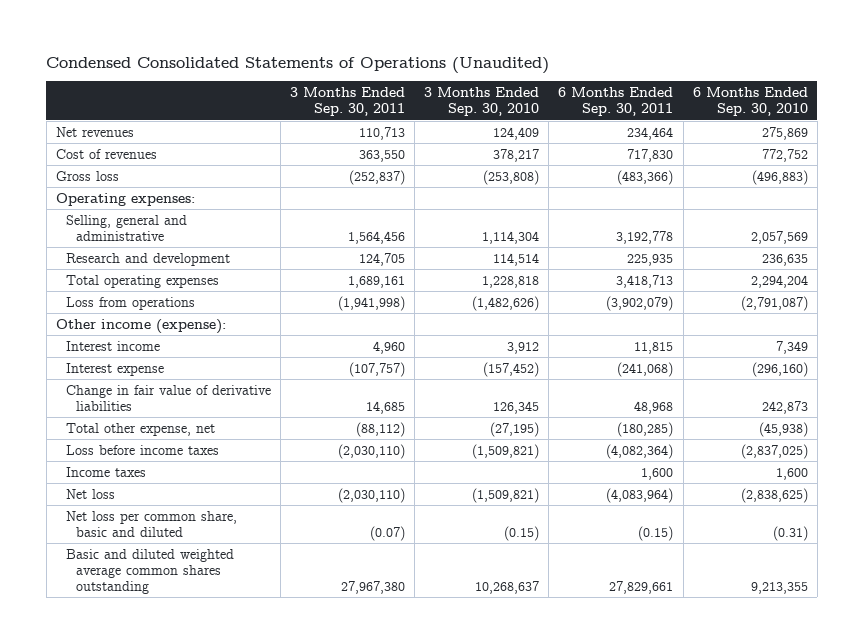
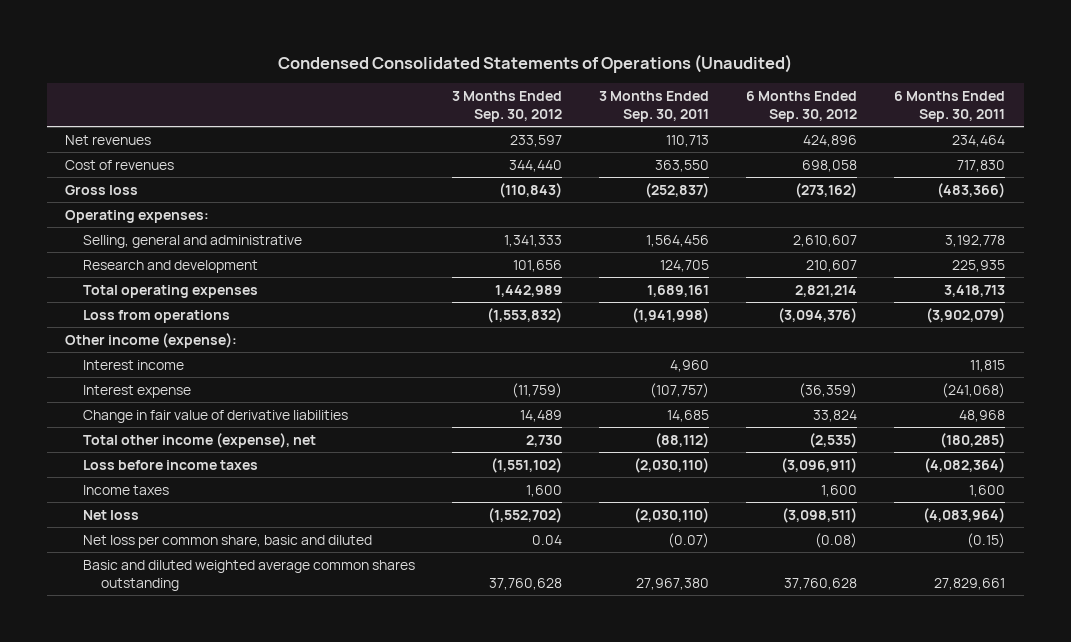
[424,87,540,117] 3 Months Ended Sep. 30, 2010 -> none
[692,87,808,117] 6 Months Ended Sep. 30, 2010 -> none
none -> [452,90,563,122] 3 Months Ended Sep. 30, 2012
none -> [746,90,858,122] 6 Months Ended Sep. 30, 2012
[65,422,215,436] Total other expense, net -> [83,432,317,448] Total other income (expense), net

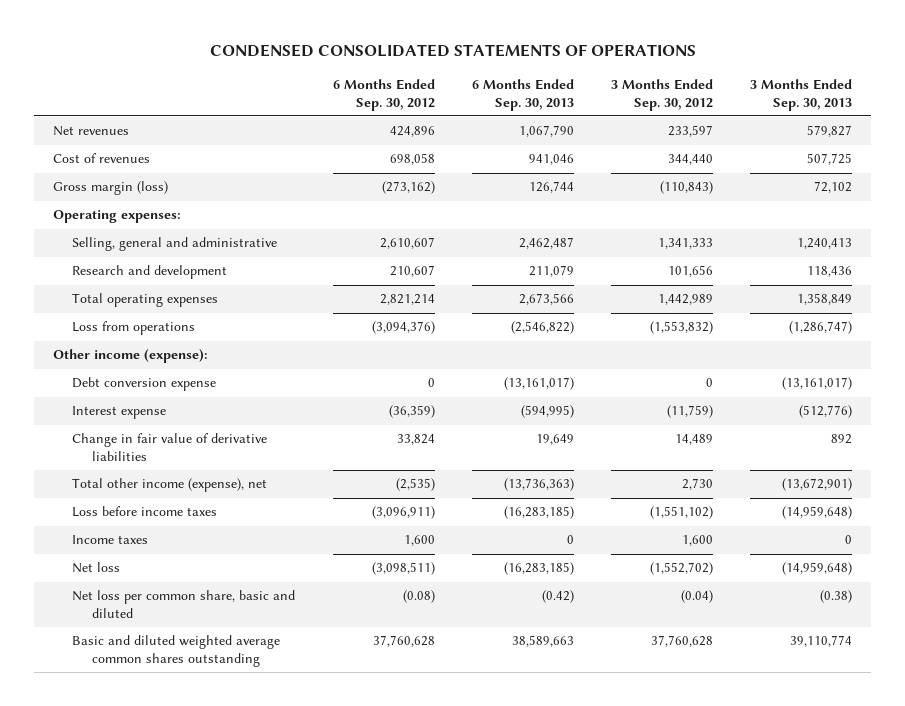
[278,53,793,73] Condensed Consolidated Statements of Operations (Unaudited) -> [209,44,696,58] CONDENSED CONSOLIDATED STATEMENTS OF OPERATIONS
[599,90,710,122] 3 Months Ended Sep. 30, 2011 -> none
[894,90,1006,122] 6 Months Ended Sep. 30, 2011 -> none
none -> [471,78,574,111] 6 Months Ended Sep. 30, 2013
none -> [750,78,853,111] 3 Months Ended Sep. 30, 2013
[65,184,139,195] Gross loss -> [52,181,168,196] Gross margin (loss)
[83,359,185,370] Interest income -> none
none -> [72,377,217,392] Debt conversion expense
[532,534,563,545] 0.04 -> [680,590,713,604] (0.04)

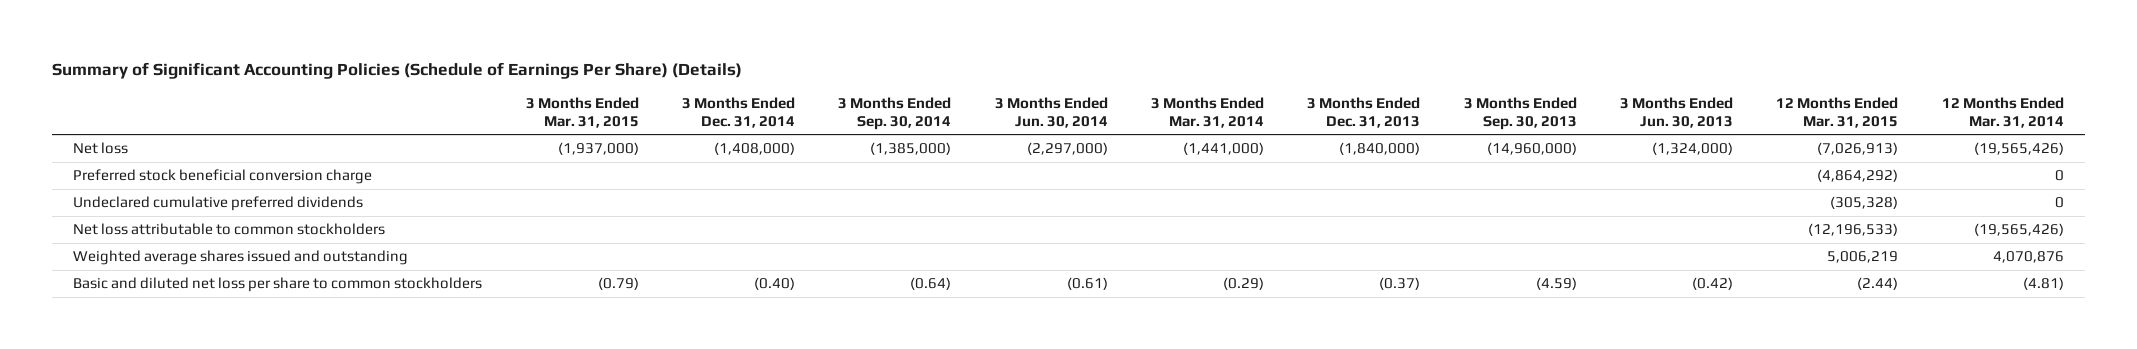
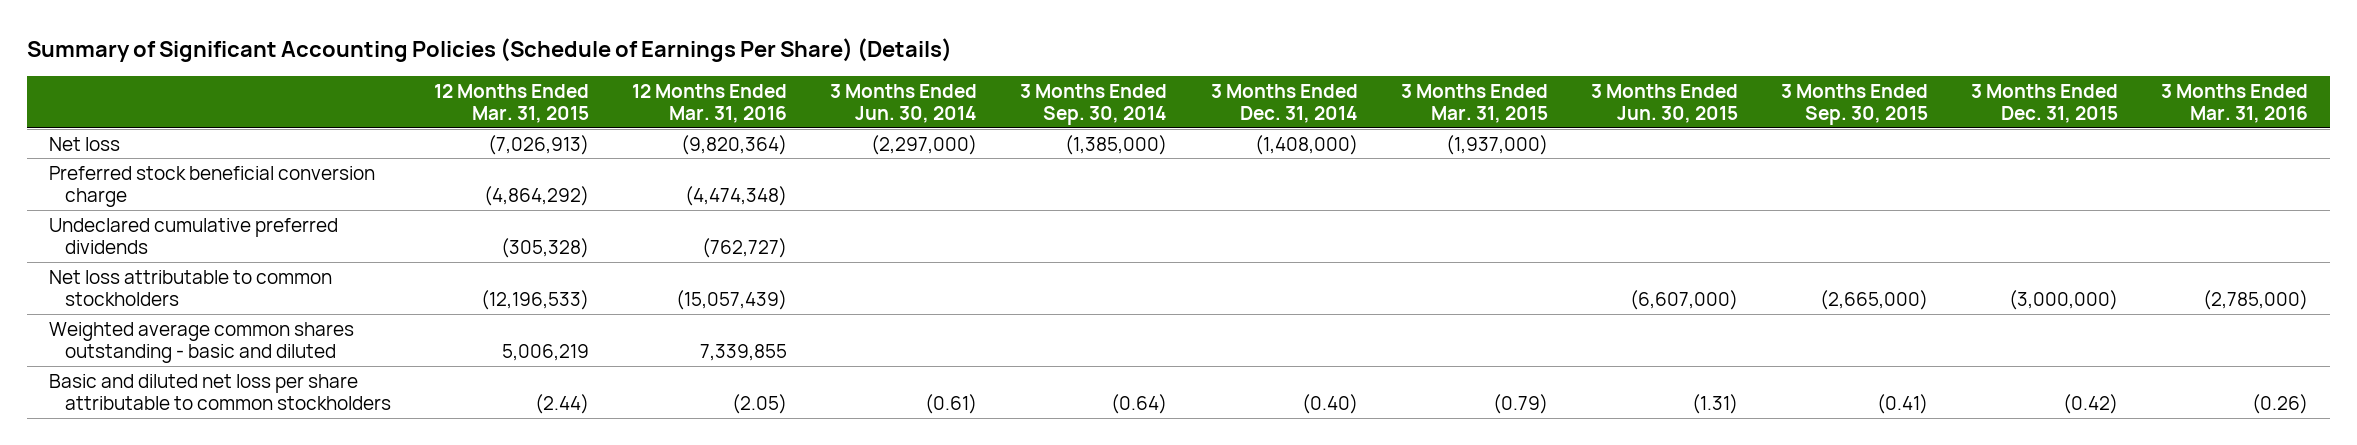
[1150,96,1264,128] 3 Months Ended Mar. 31, 2014 -> none
[1307,96,1421,128] 3 Months Ended Dec. 31, 2013 -> none
[1463,96,1577,130] 3 Months Ended Sep. 30, 2013 -> none
[1619,96,1733,128] 3 Months Ended Jun. 30, 2013 -> none
[1941,96,2064,128] 12 Months Ended Mar. 31, 2014 -> none
none -> [632,83,788,124] 12 Months Ended Mar. 31, 2016
none -> [1590,83,1738,124] 3 Months Ended Jun. 30, 2015
none -> [1781,83,1929,126] 3 Months Ended Sep. 30, 2015
none -> [1971,83,2119,124] 3 Months Ended Dec. 31, 2015
none -> [2161,83,2309,124] 3 Months Ended Mar. 31, 2016
[73,250,409,266] Weighted average shares issued and outstanding -> [48,321,354,364] Weighted average common shares outstanding - basic and diluted
[73,277,483,293] Basic and diluted net loss per share to common stockholders -> [48,373,391,411] Basic and diluted net loss per share attributable to common stockholders

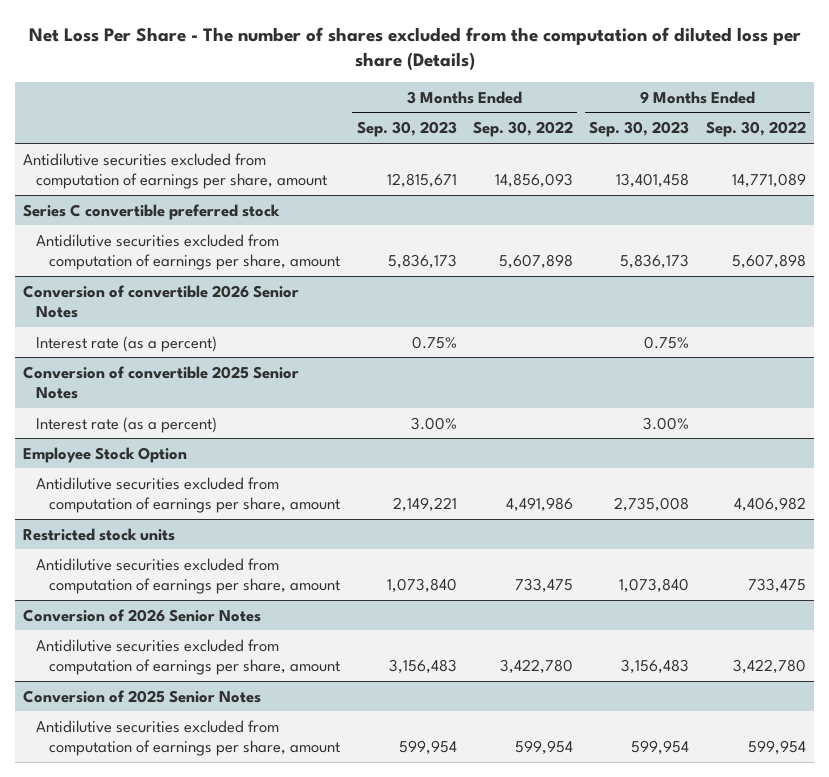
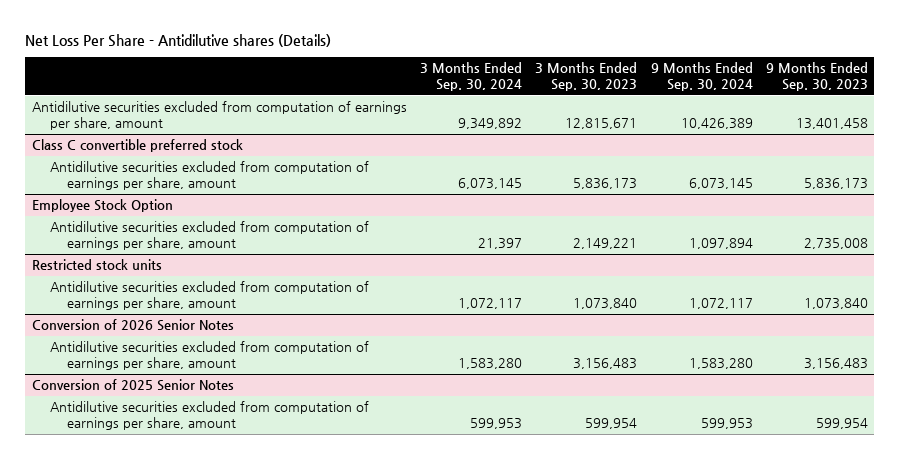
[28,26,801,70] Net Loss Per Share - The number of shares excluded from the computation of diluted loss per share (Details) -> [25,33,332,47] Net Loss Per Share - Antidilutive shares (Details)
[472,121,573,138] Sep. 30, 2022 -> none
[705,121,806,138] Sep. 30, 2022 -> none
none -> [420,62,523,92] 3 Months Ended Sep. 30, 2024
none -> [650,62,753,92] 9 Months Ended Sep. 30, 2024
[23,203,281,220] Series C convertible preferred stock -> [32,139,244,153] Class C convertible preferred stock
[23,284,300,318] Conversion of convertible 2026 Senior Notes -> none
[36,335,218,352] Interest rate (as a percent) -> none
[23,365,300,399] Conversion of convertible 2025 Senior Notes -> none
[36,416,218,433] Interest rate (as a percent) -> none

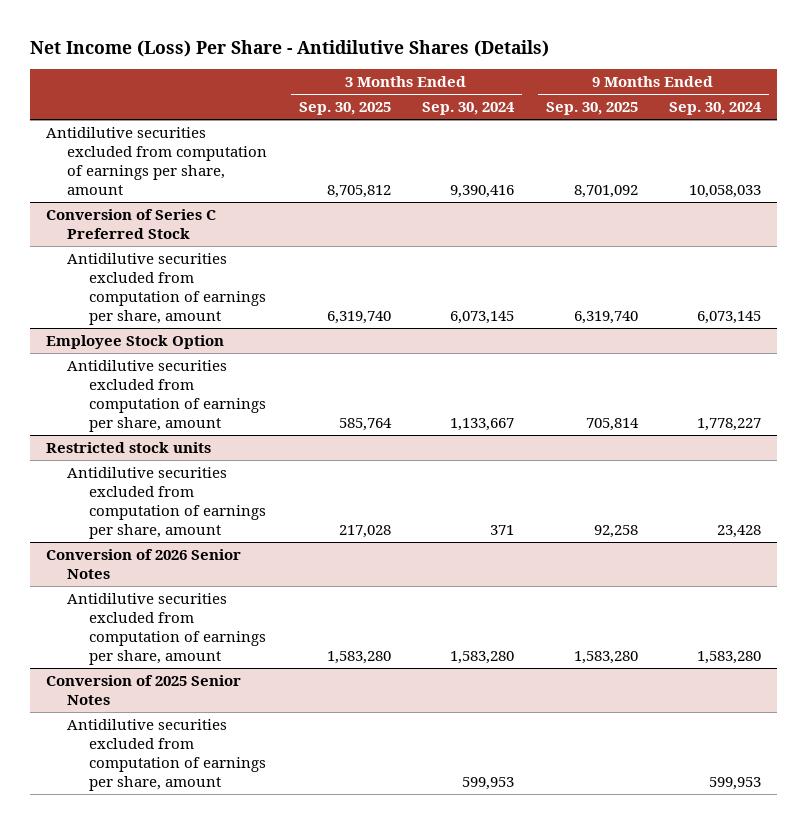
[25,33,332,47] Net Loss Per Share - Antidilutive shares (Details) -> [30,39,550,57] Net Income (Loss) Per Share - Antidilutive Shares (Details)
[535,62,638,92] 3 Months Ended Sep. 30, 2023 -> none
[765,62,868,92] 9 Months Ended Sep. 30, 2023 -> none
none -> [298,102,391,116] Sep. 30, 2025
none -> [545,102,638,116] Sep. 30, 2025
[458,118,523,130] 9,349,892 -> [450,184,515,198] 9,390,416
[680,118,753,130] 10,426,389 -> [688,184,761,198] 10,058,033
[32,139,244,153] Class C convertible preferred stock -> [45,209,216,239] Conversion of Series C Preferred Stock
[478,238,523,250] 21,397 -> [450,417,515,431] 1,133,667
[688,238,753,250] 1,097,894 -> [696,417,761,431] 1,778,227
[458,298,523,310] 1,072,117 -> [490,524,515,535] 371
[688,298,753,310] 1,072,117 -> [716,524,761,538] 23,428

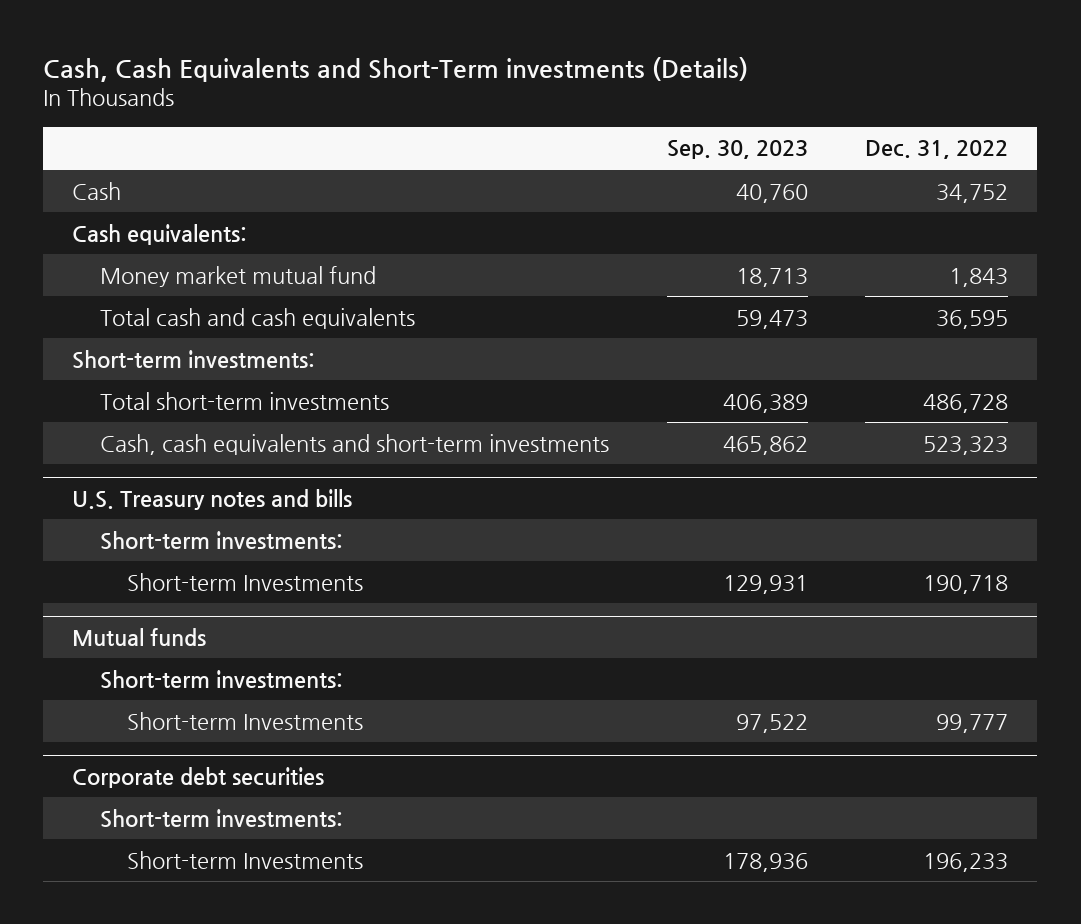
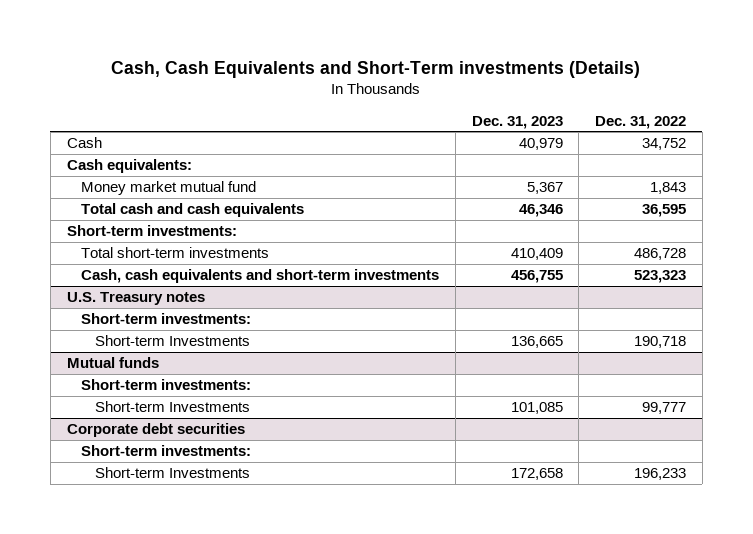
[666,140,808,160] Sep. 30, 2023 -> none
none -> [471,115,563,129] Dec. 31, 2023
[72,488,353,510] U.S. Treasury notes and bills -> [66,292,205,306] U.S. Treasury notes

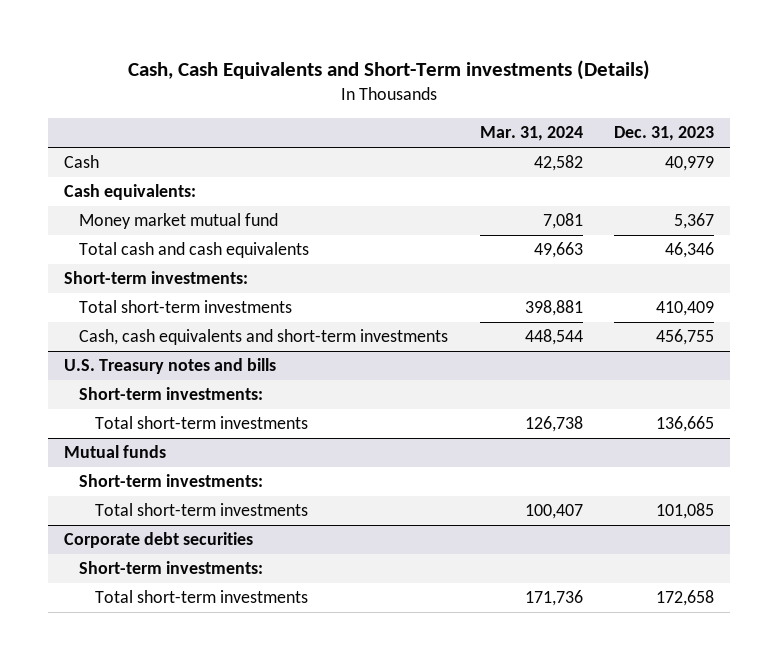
[595,115,687,129] Dec. 31, 2022 -> none
none -> [479,126,583,142] Mar. 31, 2024
[66,292,205,306] U.S. Treasury notes -> [63,358,276,375] U.S. Treasury notes and bills
[95,335,251,347] Short-term Investments -> [94,416,308,430] Total short-term investments
[95,401,251,413] Short-term Investments -> [94,503,308,517] Total short-term investments
[95,467,251,479] Short-term Investments -> [94,590,308,604] Total short-term investments

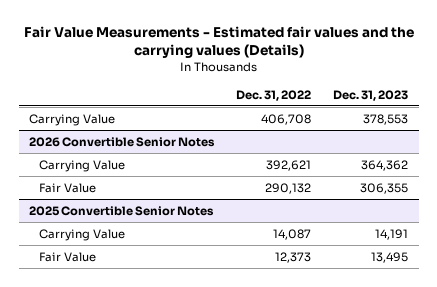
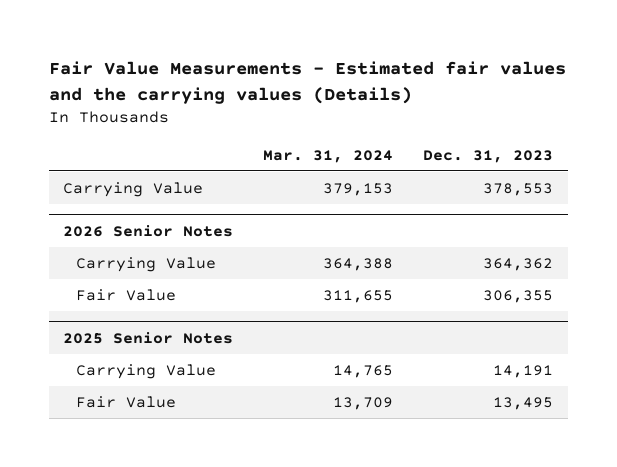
[236,89,312,101] Dec. 31, 2022 -> none
none -> [263,149,394,163] Mar. 31, 2024
[29,137,216,148] 2026 Convertible Senior Notes -> [63,224,234,237] 2026 Senior Notes
[29,206,215,217] 2025 Convertible Senior Notes -> [63,331,234,344] 2025 Senior Notes

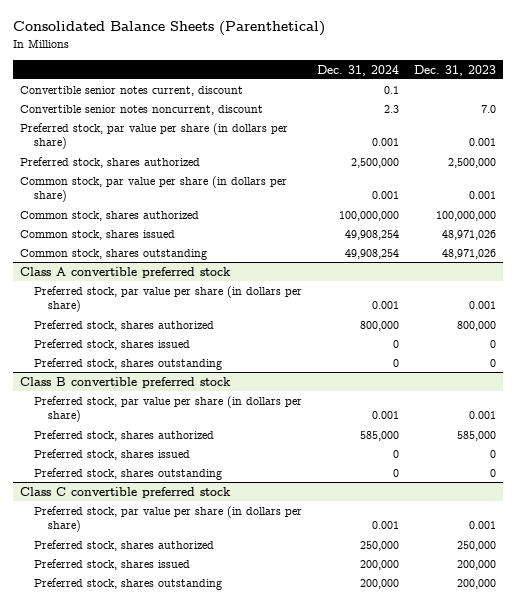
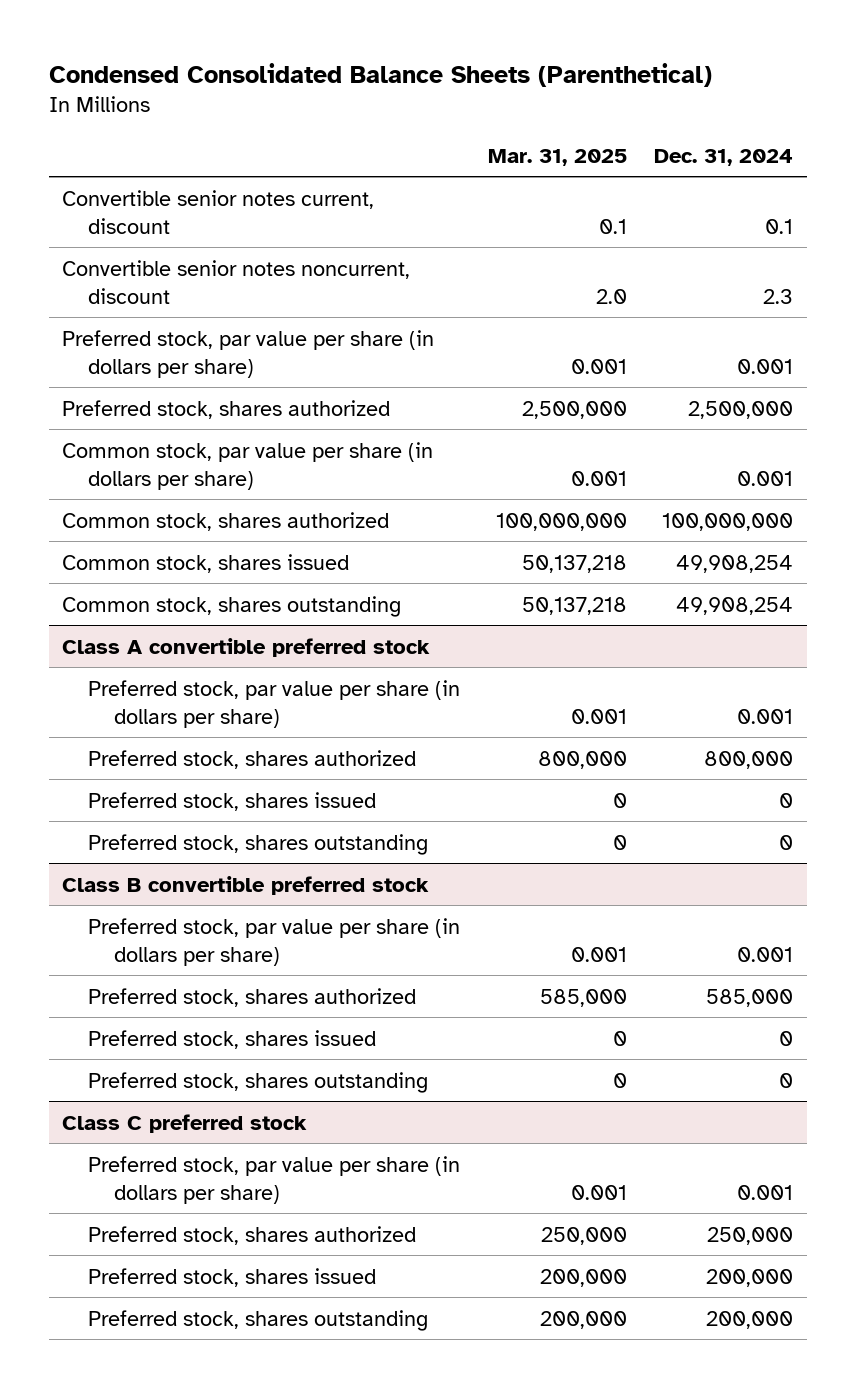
[12,21,325,37] Consolidated Balance Sheets (Parenthetical) -> [48,62,712,87] Condensed Consolidated Balance Sheets (Parenthetical)
[413,64,496,76] Dec. 31, 2023 -> none
none -> [487,148,627,166] Mar. 31, 2025
[20,486,232,498] Class C convertible preferred stock -> [62,1113,308,1133] Class C preferred stock

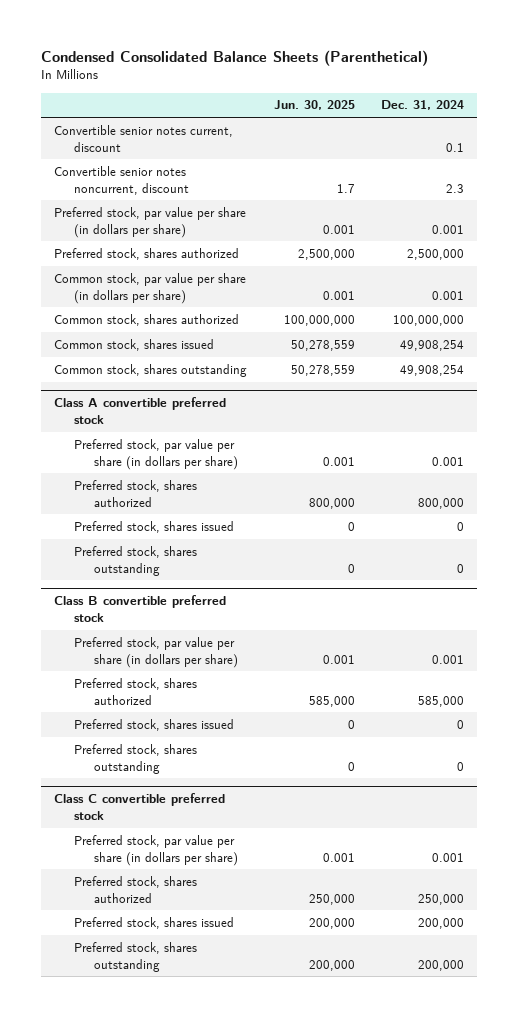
[487,148,627,166] Mar. 31, 2025 -> none
none -> [273,100,355,111] Jun. 30, 2025
[62,1113,308,1133] Class C preferred stock -> [54,793,226,821] Class C convertible preferred stock

